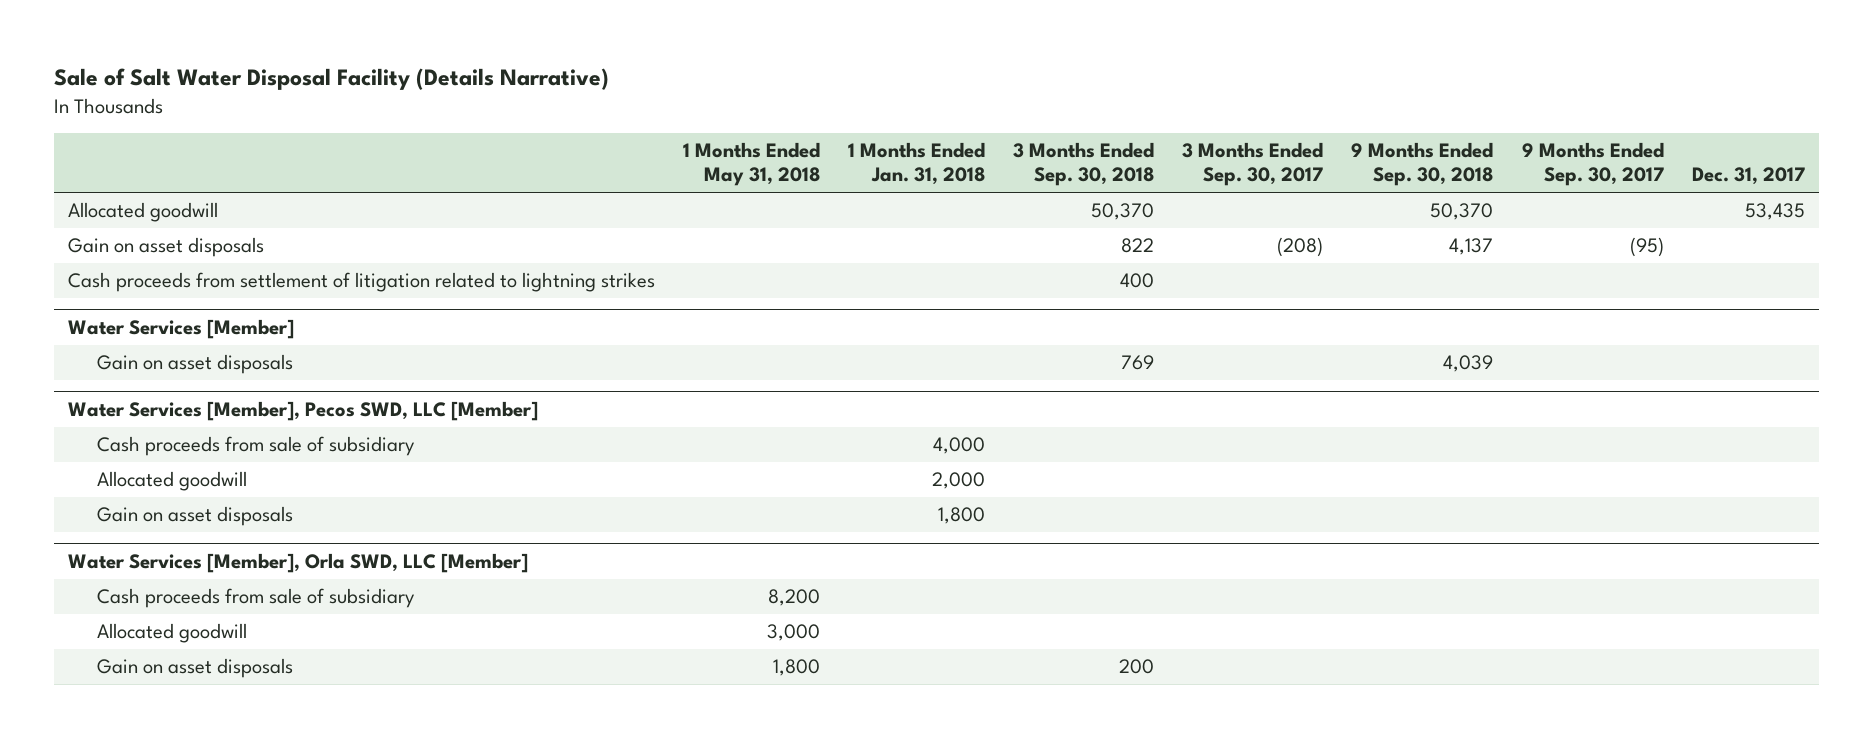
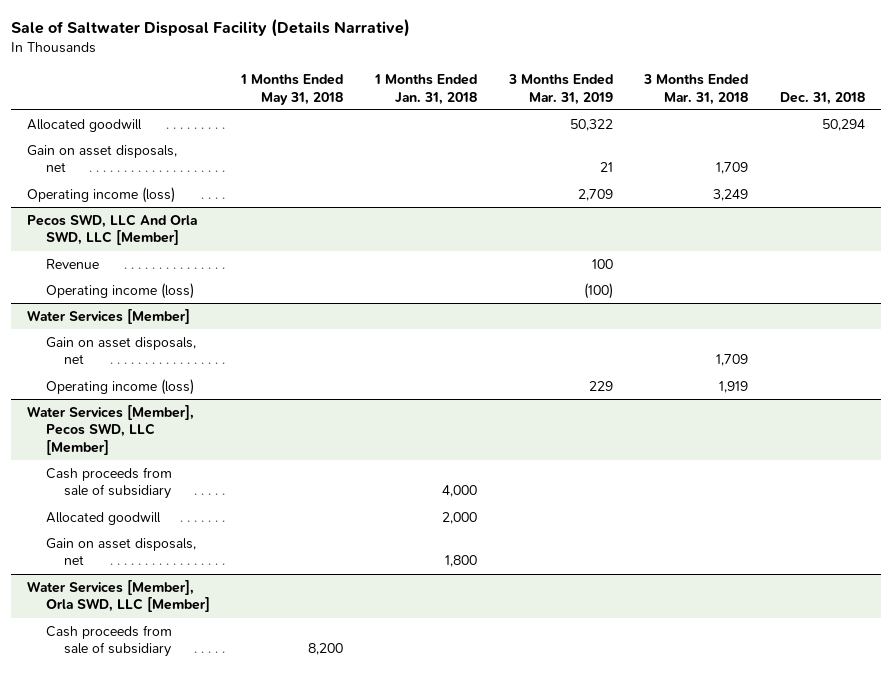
[53,68,609,91] Sale of Salt Water Disposal Facility (Details Narrative) -> [11,19,411,38] Sale of Saltwater Disposal Facility (Details Narrative)
[1013,142,1155,187] 3 Months Ended Sep. 30, 2018 -> none
[1182,142,1324,187] 3 Months Ended Sep. 30, 2017 -> none
[1351,142,1494,187] 9 Months Ended Sep. 30, 2018 -> none
[1521,142,1664,187] 9 Months Ended Sep. 30, 2017 -> none
[1691,167,1805,186] Dec. 31, 2017 -> none
none -> [507,74,613,105] 3 Months Ended Mar. 31, 2019
none -> [643,74,749,105] 3 Months Ended Mar. 31, 2018
none -> [779,91,865,105] Dec. 31, 2018
[67,272,655,293] Cash proceeds from settlement of litigation related to lightning strikes -> none
[67,237,264,258] Gain on asset disposals -> [27,144,178,173] Gain on asset disposals, net
none -> [27,186,176,203] Operating income (loss)
none -> [27,213,198,246] Pecos SWD, LLC And Orla SWD, LLC [Member]
none -> [45,258,99,269] Revenue
none -> [45,282,194,299] Operating income (loss)
[96,354,293,375] Gain on asset disposals -> [45,336,196,365] Gain on asset disposals, net
none -> [45,378,194,395] Operating income (loss)
[96,506,293,527] Gain on asset disposals -> [45,537,196,566] Gain on asset disposals, net
[96,623,247,644] Allocated goodwill -> none
[96,658,293,679] Gain on asset disposals -> none

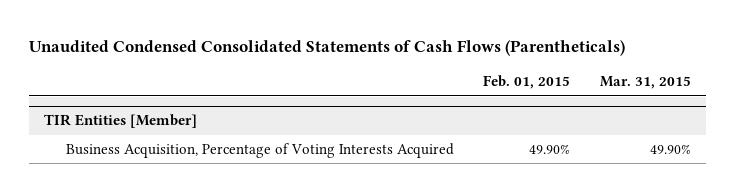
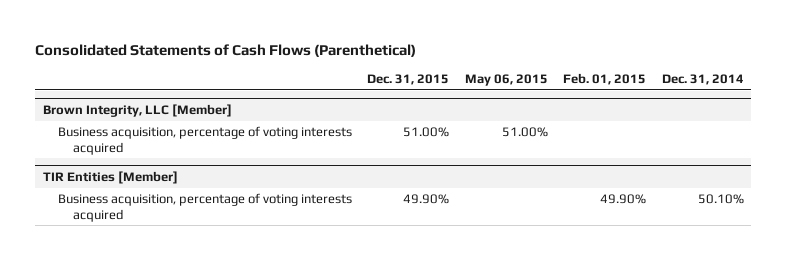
[29,40,626,57] Unaudited Condensed Consolidated Statements of Cash Flows (Parentheticals) -> [34,43,416,57] Consolidated Statements of Cash Flows (Parenthetical)
[600,76,692,90] Mar. 31, 2015 -> none
none -> [367,74,450,86] Dec. 31, 2015
none -> [464,74,548,87] May 06, 2015
none -> [661,74,744,86] Dec. 31, 2014
none -> [42,103,232,117] Brown Integrity, LLC [Member]
none -> [57,126,352,155] Business acquisition, percentage of voting interests acquired
[65,143,454,159] Business Acquisition, Percentage of Voting Interests Acquired -> [57,193,352,222] Business acquisition, percentage of voting interests acquired

